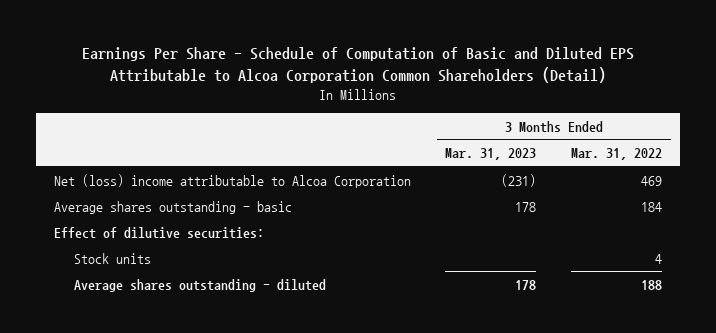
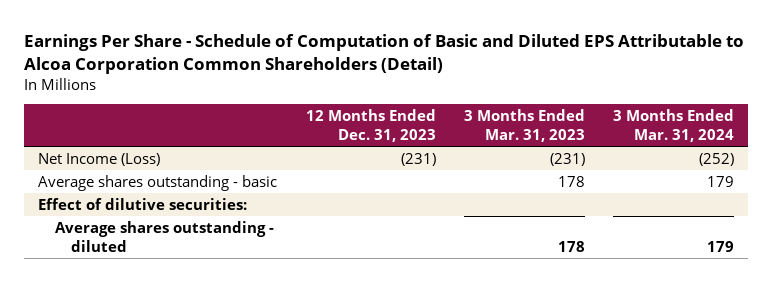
[571,148,663,161] Mar. 31, 2022 -> none
none -> [305,109,436,142] 12 Months Ended Dec. 31, 2023
none -> [613,109,735,142] 3 Months Ended Mar. 31, 2024
[53,173,411,188] Net (loss) income attributable to Alcoa Corporation -> [38,152,161,166] Net Income (Loss)
[74,252,152,264] Stock units -> none

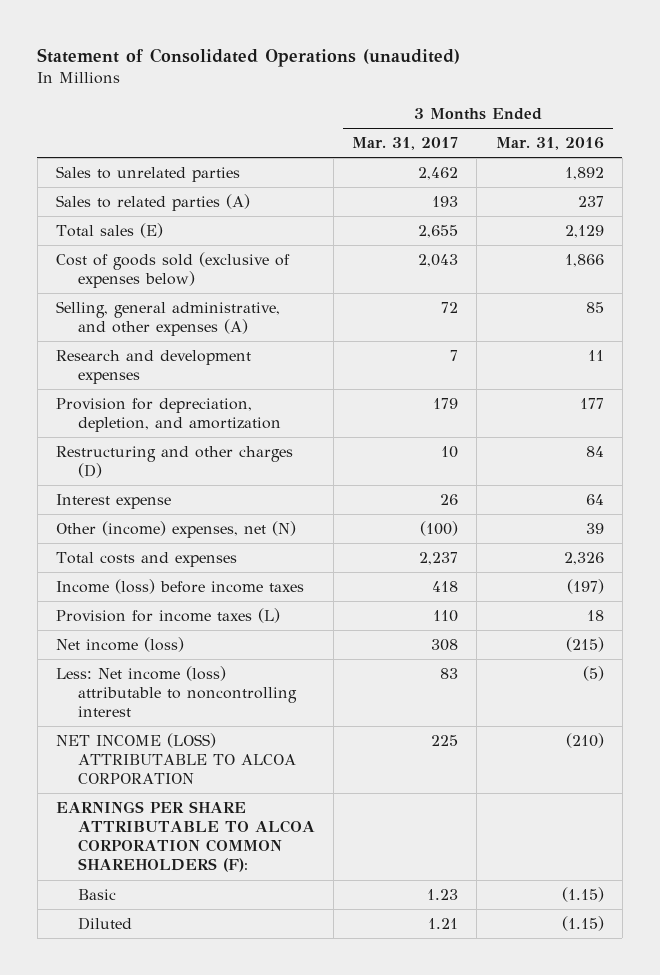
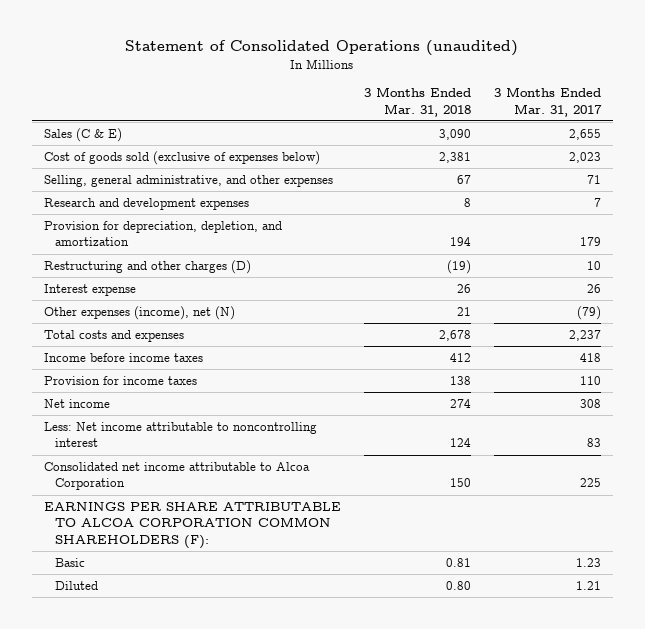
[495,137,604,151] Mar. 31, 2016 -> none
none -> [363,87,471,117] 3 Months Ended Mar. 31, 2018
[56,166,241,183] Sales to unrelated parties -> none
[56,194,251,212] Sales to related parties (A) -> none
[56,223,164,239] Total sales (E) -> [43,128,122,143] Sales (C & E)
[418,254,459,268] 2,043 -> [569,152,602,164] 2,023
[56,301,281,337] Selling, general administrative, and other expenses (A) -> [43,175,333,188] Selling, general administrative, and other expenses
[441,302,459,314] 72 -> [587,175,602,185] 71
[56,521,297,539] Other (income) expenses, net (N) -> [43,306,235,321] Other expenses (income), net (N)
[420,521,459,537] (100) -> [577,306,602,321] (79)
[56,579,305,595] Income (loss) before income taxes -> [43,353,203,363] Income before income taxes
[56,608,281,624] Provision for income taxes (L) -> [43,376,197,386] Provision for income taxes
[56,637,185,653] Net income (loss) -> [43,399,110,409] Net income
[56,666,297,718] Less: Net income (loss) attributable to noncontrolling interest -> [43,422,317,448] Less: Net income attributable to noncontrolling interest
[56,733,296,785] NET INCOME (LOSS) ATTRIBUTABLE TO ALCOA CORPORATION -> [43,462,310,491] Consolidated net income attributable to Alcoa Corporation

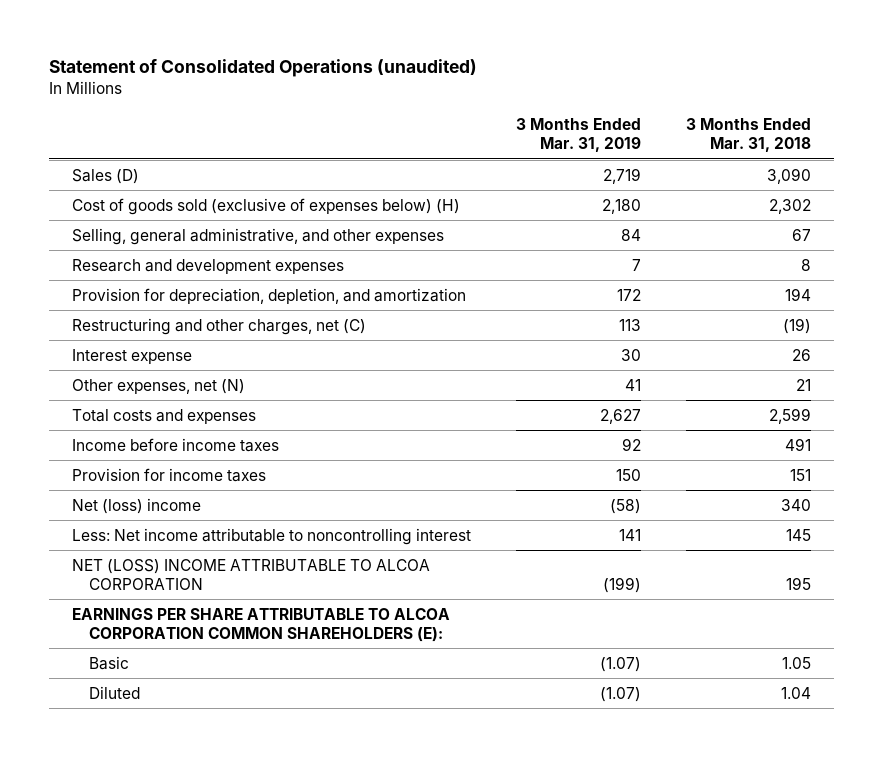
[494,87,603,117] 3 Months Ended Mar. 31, 2017 -> none
none -> [516,118,642,153] 3 Months Ended Mar. 31, 2019
[43,128,122,143] Sales (C & E) -> none
none -> [72,168,140,184] Sales (D)
[43,151,320,166] Cost of goods sold (exclusive of expenses below) -> [72,197,461,215] Cost of goods sold (exclusive of expenses below) (H)
[438,152,471,164] 2,381 -> [769,198,812,214] 2,302
[43,260,251,275] Restructuring and other charges (D) -> [72,317,367,335] Restructuring and other charges, net (C)
[43,306,235,321] Other expenses (income), net (N) -> [72,378,246,394] Other expenses, net (N)
[438,330,471,342] 2,678 -> [769,407,812,424] 2,599
[449,353,471,363] 412 -> [785,437,812,451] 491
[449,376,471,386] 138 -> [790,468,812,481] 151
[43,399,110,409] Net income -> [72,497,202,514] Net (loss) income
[449,399,471,409] 274 -> [781,498,812,511] 340
[449,438,471,448] 124 -> [786,528,812,541] 145
[43,462,310,491] Consolidated net income attributable to Alcoa Corporation -> [72,558,431,590] NET (LOSS) INCOME ATTRIBUTABLE TO ALCOA CORPORATION
[449,478,471,488] 150 -> [786,576,812,590] 195
[43,502,341,549] EARNINGS PER SHARE ATTRIBUTABLE TO ALCOA CORPORATION COMMON SHAREHOLDERS (F): -> [72,607,451,642] EARNINGS PER SHARE ATTRIBUTABLE TO ALCOA CORPORATION COMMON SHAREHOLDERS (E):
[445,558,471,568] 0.81 -> [782,656,812,669] 1.05
[445,581,471,591] 0.80 -> [781,686,812,699] 1.04

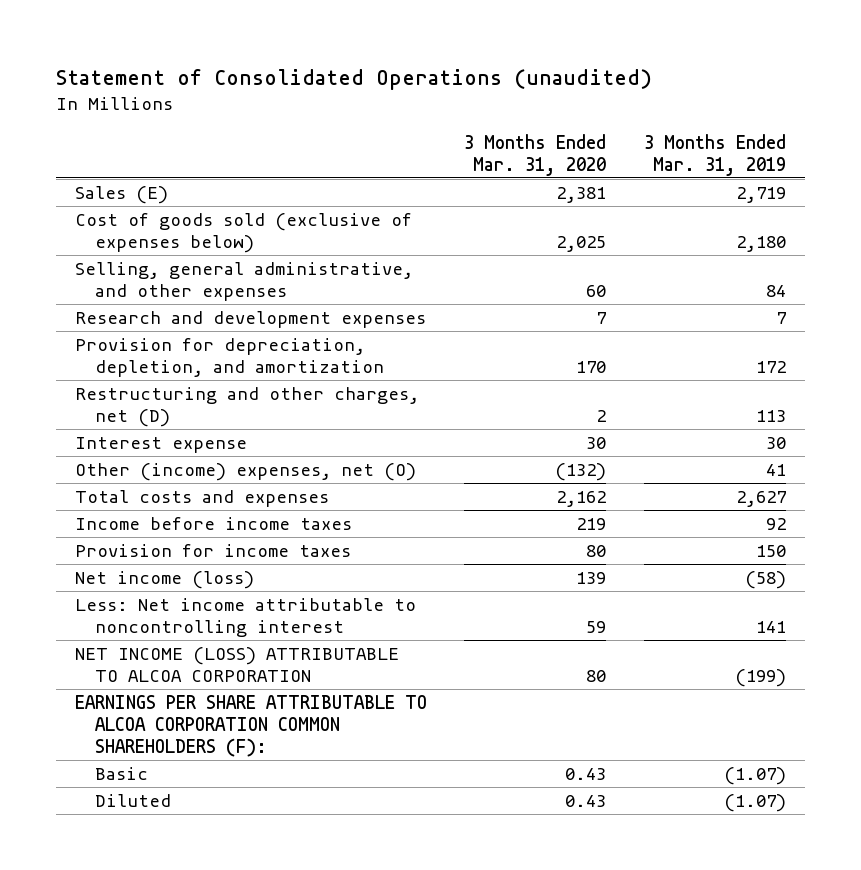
[686,118,812,153] 3 Months Ended Mar. 31, 2018 -> none
none -> [464,133,607,176] 3 Months Ended Mar. 31, 2020
[72,168,140,184] Sales (D) -> [75,186,169,205] Sales (E)
[72,197,461,215] Cost of goods sold (exclusive of expenses below) (H) -> [75,213,413,254] Cost of goods sold (exclusive of expenses below)
[72,317,367,335] Restructuring and other charges, net (C) -> [75,387,420,428] Restructuring and other charges, net (D)
[72,378,246,394] Other expenses, net (N) -> [75,463,417,482] Other (income) expenses, net (O)
[72,497,202,514] Net (loss) income -> [75,571,255,590] Net income (loss)
[72,558,431,590] NET (LOSS) INCOME ATTRIBUTABLE TO ALCOA CORPORATION -> [75,647,400,683] NET INCOME (LOSS) ATTRIBUTABLE TO ALCOA CORPORATION
[72,607,451,642] EARNINGS PER SHARE ATTRIBUTABLE TO ALCOA CORPORATION COMMON SHAREHOLDERS (E): -> [75,695,428,758] EARNINGS PER SHARE ATTRIBUTABLE TO ALCOA CORPORATION COMMON SHAREHOLDERS (F):

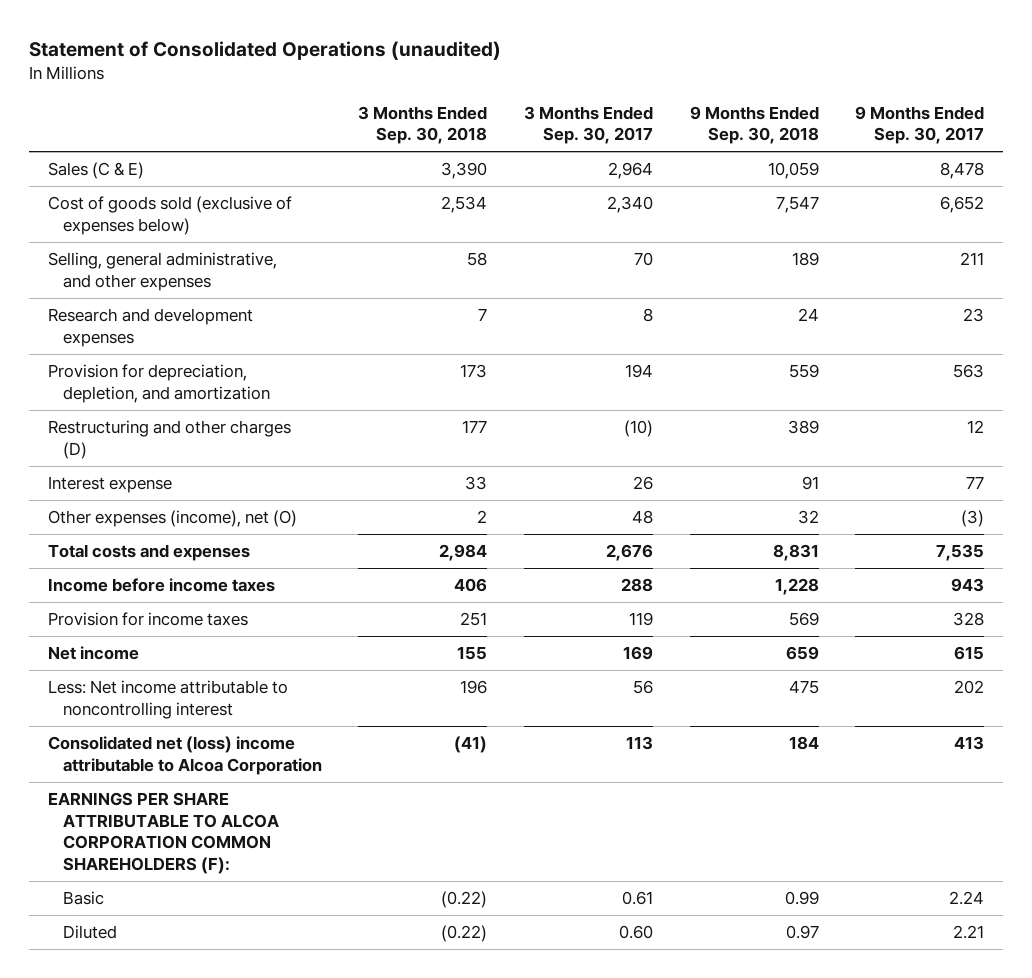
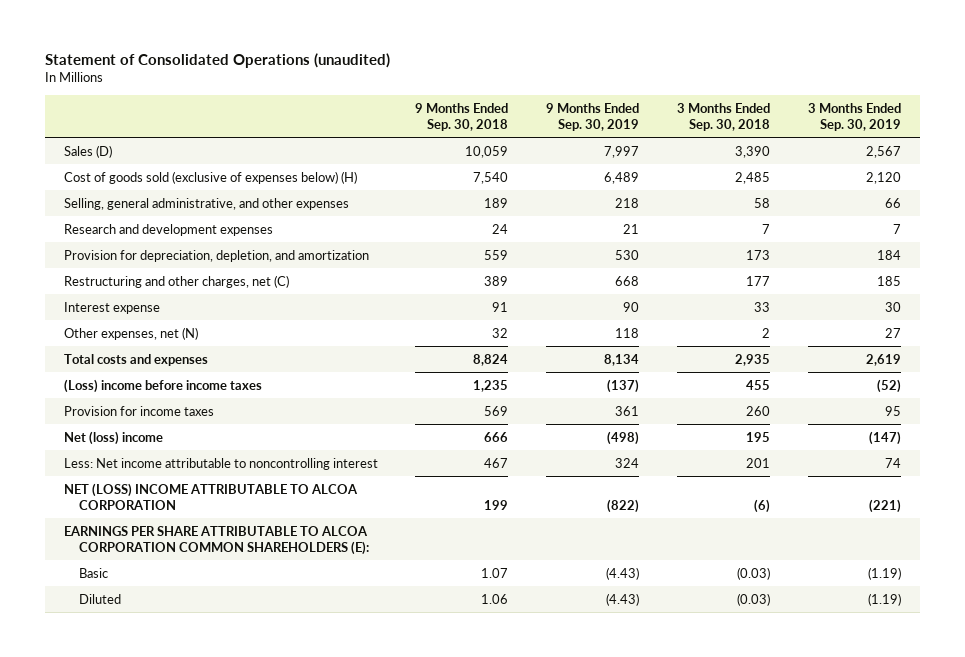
[523,105,653,145] 3 Months Ended Sep. 30, 2017 -> none
[855,105,985,145] 9 Months Ended Sep. 30, 2017 -> none
none -> [546,102,640,132] 9 Months Ended Sep. 30, 2019
none -> [808,102,902,132] 3 Months Ended Sep. 30, 2019
[47,162,144,180] Sales (C & E) -> [63,144,112,158] Sales (D)
[47,196,292,235] Cost of goods sold (exclusive of expenses below) -> [63,170,357,184] Cost of goods sold (exclusive of expenses below) (H)
[441,196,488,214] 2,534 -> [735,171,771,184] 2,485
[775,196,819,214] 7,547 -> [473,171,509,184] 7,540
[47,420,291,459] Restructuring and other charges (D) -> [63,274,289,288] Restructuring and other charges, net (C)
[47,510,297,528] Other expenses (income), net (O) -> [63,326,198,340] Other expenses, net (N)
[439,544,488,562] 2,984 -> [735,353,771,366] 2,935
[772,544,819,562] 8,831 -> [473,353,509,366] 8,824
[47,578,275,593] Income before income taxes -> [63,378,262,393] (Loss) income before income taxes
[454,578,488,593] 406 -> [746,379,771,390] 455
[774,578,819,596] 1,228 -> [473,379,509,392] 1,235
[460,612,488,627] 251 -> [746,405,771,416] 260
[47,646,139,661] Net income -> [63,430,163,445] Net (loss) income
[457,646,488,661] 155 -> [746,431,771,442] 195
[785,646,819,661] 659 -> [484,431,509,442] 666
[460,680,488,695] 196 -> [746,457,771,468] 201
[788,680,819,695] 475 -> [484,457,509,468] 467
[47,736,322,775] Consolidated net (loss) income attributable to Alcoa Corporation -> [63,482,358,510] NET (LOSS) INCOME ATTRIBUTABLE TO ALCOA CORPORATION
[454,736,488,754] (41) -> [754,498,771,513] (6)
[788,736,819,751] 184 -> [484,499,509,510] 199
[47,792,279,874] EARNINGS PER SHARE ATTRIBUTABLE TO ALCOA CORPORATION COMMON SHAREHOLDERS (F): -> [63,525,370,555] EARNINGS PER SHARE ATTRIBUTABLE TO ALCOA CORPORATION COMMON SHAREHOLDERS (E):
[441,891,488,909] (0.22) -> [737,566,771,580] (0.03)
[784,891,819,906] 0.99 -> [481,567,509,578] 1.07
[441,925,488,943] (0.22) -> [737,592,771,606] (0.03)
[785,925,819,940] 0.97 -> [481,593,509,604] 1.06

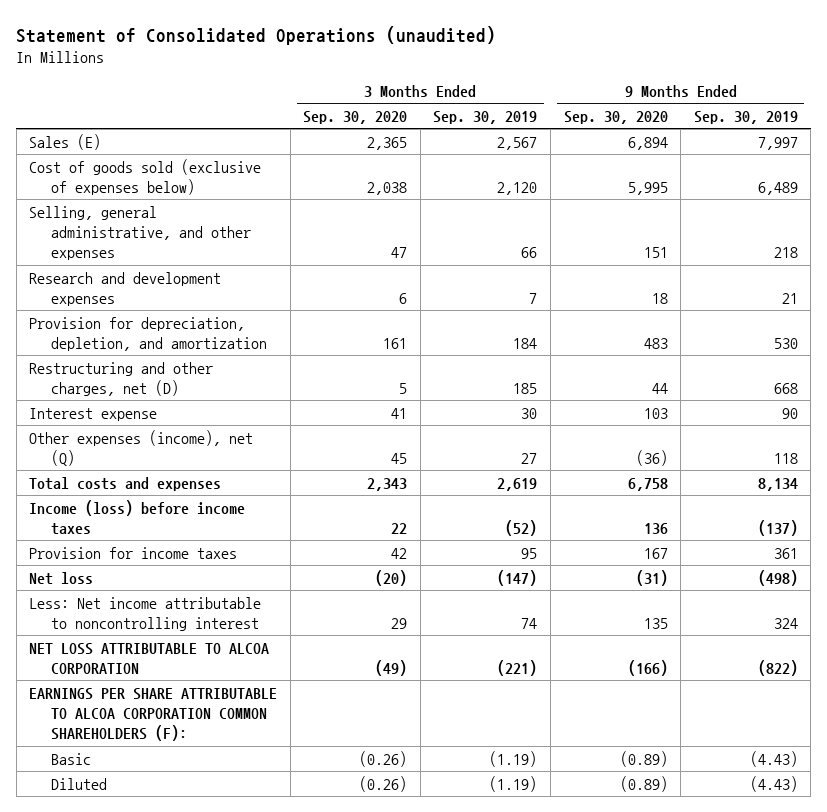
[415,102,509,132] 9 Months Ended Sep. 30, 2018 -> none
[677,102,771,132] 3 Months Ended Sep. 30, 2018 -> none
none -> [303,111,408,125] Sep. 30, 2020
none -> [563,111,668,125] Sep. 30, 2020
[63,144,112,158] Sales (D) -> [29,133,102,150] Sales (E)
[63,170,357,184] Cost of goods sold (exclusive of expenses below) (H) -> [29,158,262,195] Cost of goods sold (exclusive of expenses below)
[63,274,289,288] Restructuring and other charges, net (C) -> [29,361,214,396] Restructuring and other charges, net (D)
[63,326,198,340] Other expenses, net (N) -> [29,429,254,466] Other expenses (income), net (Q)
[63,378,262,393] (Loss) income before income taxes -> [29,499,246,535] Income (loss) before income taxes
[63,430,163,445] Net (loss) income -> [29,571,94,585] Net loss
[63,482,358,510] NET (LOSS) INCOME ATTRIBUTABLE TO ALCOA CORPORATION -> [29,642,270,674] NET LOSS ATTRIBUTABLE TO ALCOA CORPORATION
[63,525,370,555] EARNINGS PER SHARE ATTRIBUTABLE TO ALCOA CORPORATION COMMON SHAREHOLDERS (E): -> [29,687,278,742] EARNINGS PER SHARE ATTRIBUTABLE TO ALCOA CORPORATION COMMON SHAREHOLDERS (F):

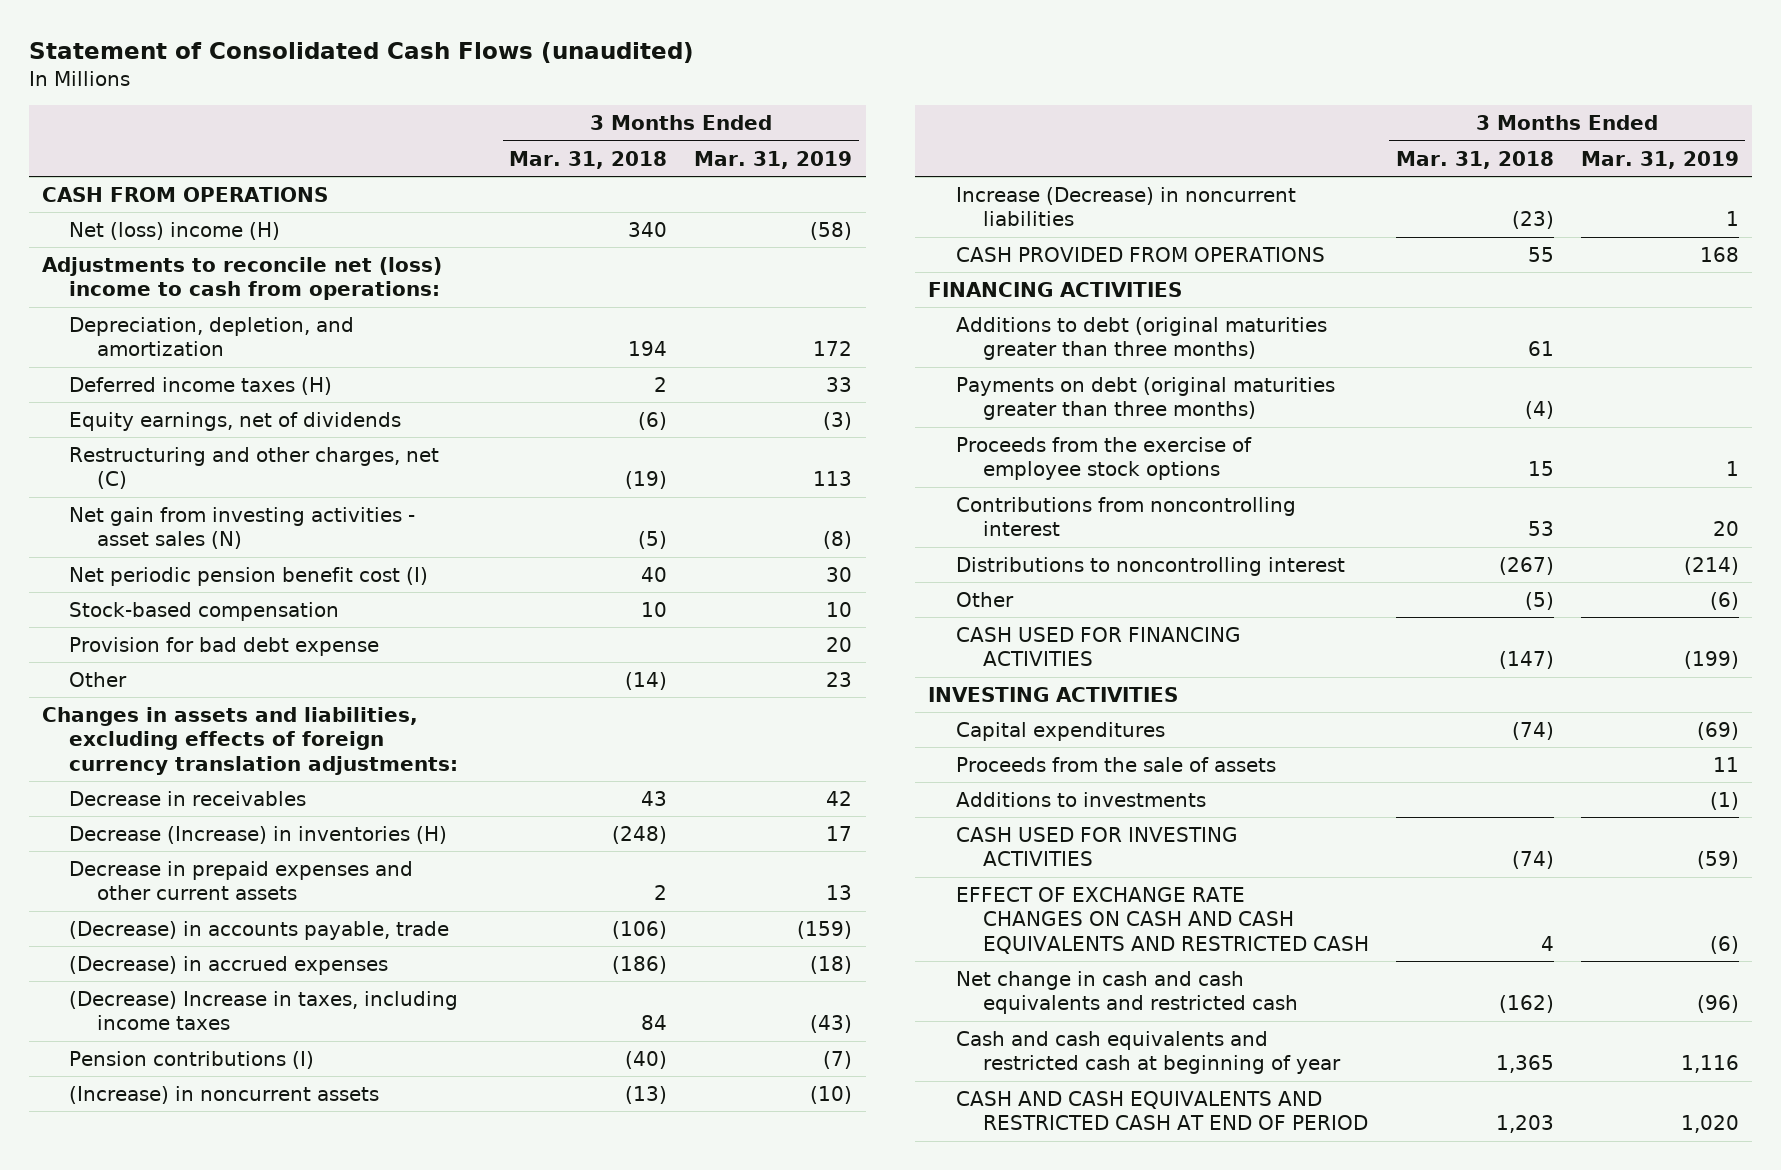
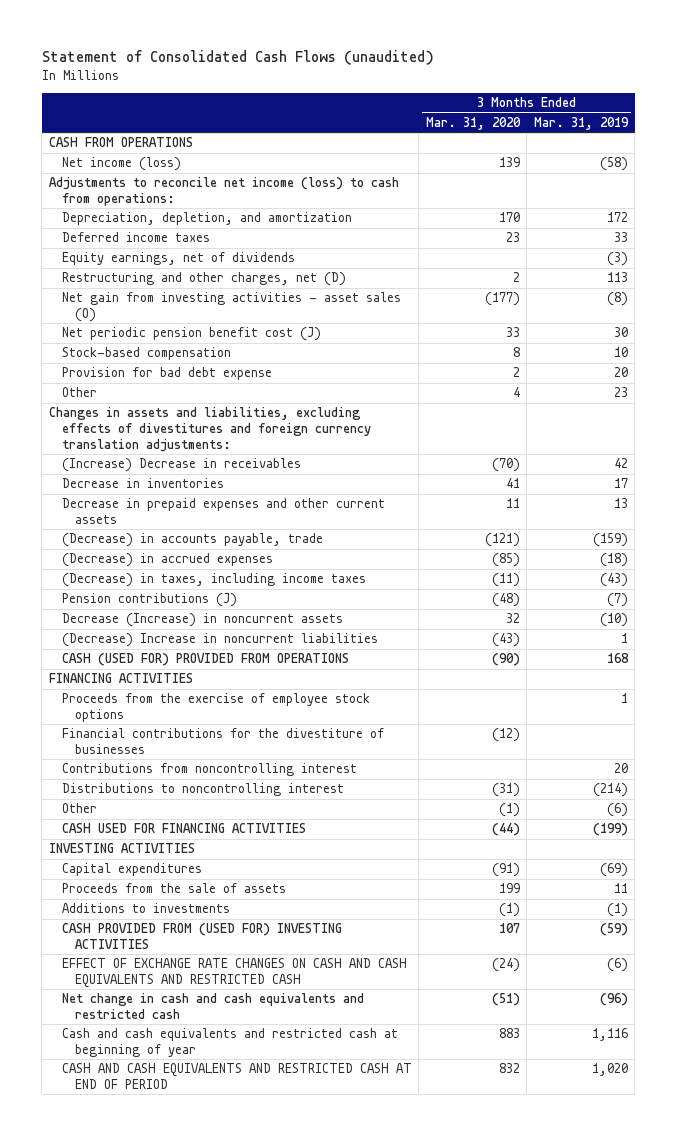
[509,150,668,169] Mar. 31, 2018 -> none
none -> [425,117,521,131] Mar. 31, 2020
[69,221,281,240] Net (loss) income (H) -> [61,157,181,172] Net income (loss)
[42,256,443,301] Adjustments to reconcile net (loss) income to cash from operations: -> [48,177,399,207] Adjustments to reconcile net income (loss) to cash from operations:
[69,376,333,395] Deferred income taxes (H) -> [61,232,210,243] Deferred income taxes
[69,446,440,490] Restructuring and other charges, net (C) -> [61,272,346,287] Restructuring and other charges, net (D)
[69,506,416,550] Net gain from investing activities - asset sales (N) -> [61,292,401,323] Net gain from investing activities - asset sales (O)
[69,566,429,586] Net periodic pension benefit cost (I) -> [61,327,321,342] Net periodic pension benefit cost (J)
[42,706,459,775] Changes in assets and liabilities, excluding effects of foreign currency translation adjustments: -> [48,407,371,452] Changes in assets and liabilities, excluding effects of divestitures and foreign currency translation adjustments:
[69,790,307,806] Decrease in receivables -> [61,458,301,473] (Increase) Decrease in receivables
[69,825,448,844] Decrease (Increase) in inventories (H) -> [61,478,224,489] Decrease in inventories
[69,990,459,1031] (Decrease) Increase in taxes, including income taxes -> [61,573,366,588] (Decrease) in taxes, including income taxes
[69,1050,315,1069] Pension contributions (I) -> [61,593,237,608] Pension contributions (J)
[69,1085,380,1104] (Increase) in noncurrent assets -> [61,613,343,628] Decrease (Increase) in noncurrent assets
[955,186,1296,227] Increase (Decrease) in noncurrent liabilities -> [61,633,378,648] (Decrease) Increase in noncurrent liabilities
[955,246,1325,262] CASH PROVIDED FROM OPERATIONS -> [61,653,349,667] CASH (USED FOR) PROVIDED FROM OPERATIONS
[955,316,1327,361] Additions to debt (original maturities greater than three months) -> none
[955,376,1335,421] Payments on debt (original maturities greater than three months) -> none
none -> [61,728,384,755] Financial contributions for the divestiture of businesses
[955,826,1238,867] CASH USED FOR INVESTING ACTIVITIES -> [61,923,342,950] CASH PROVIDED FROM (USED FOR) INVESTING ACTIVITIES

